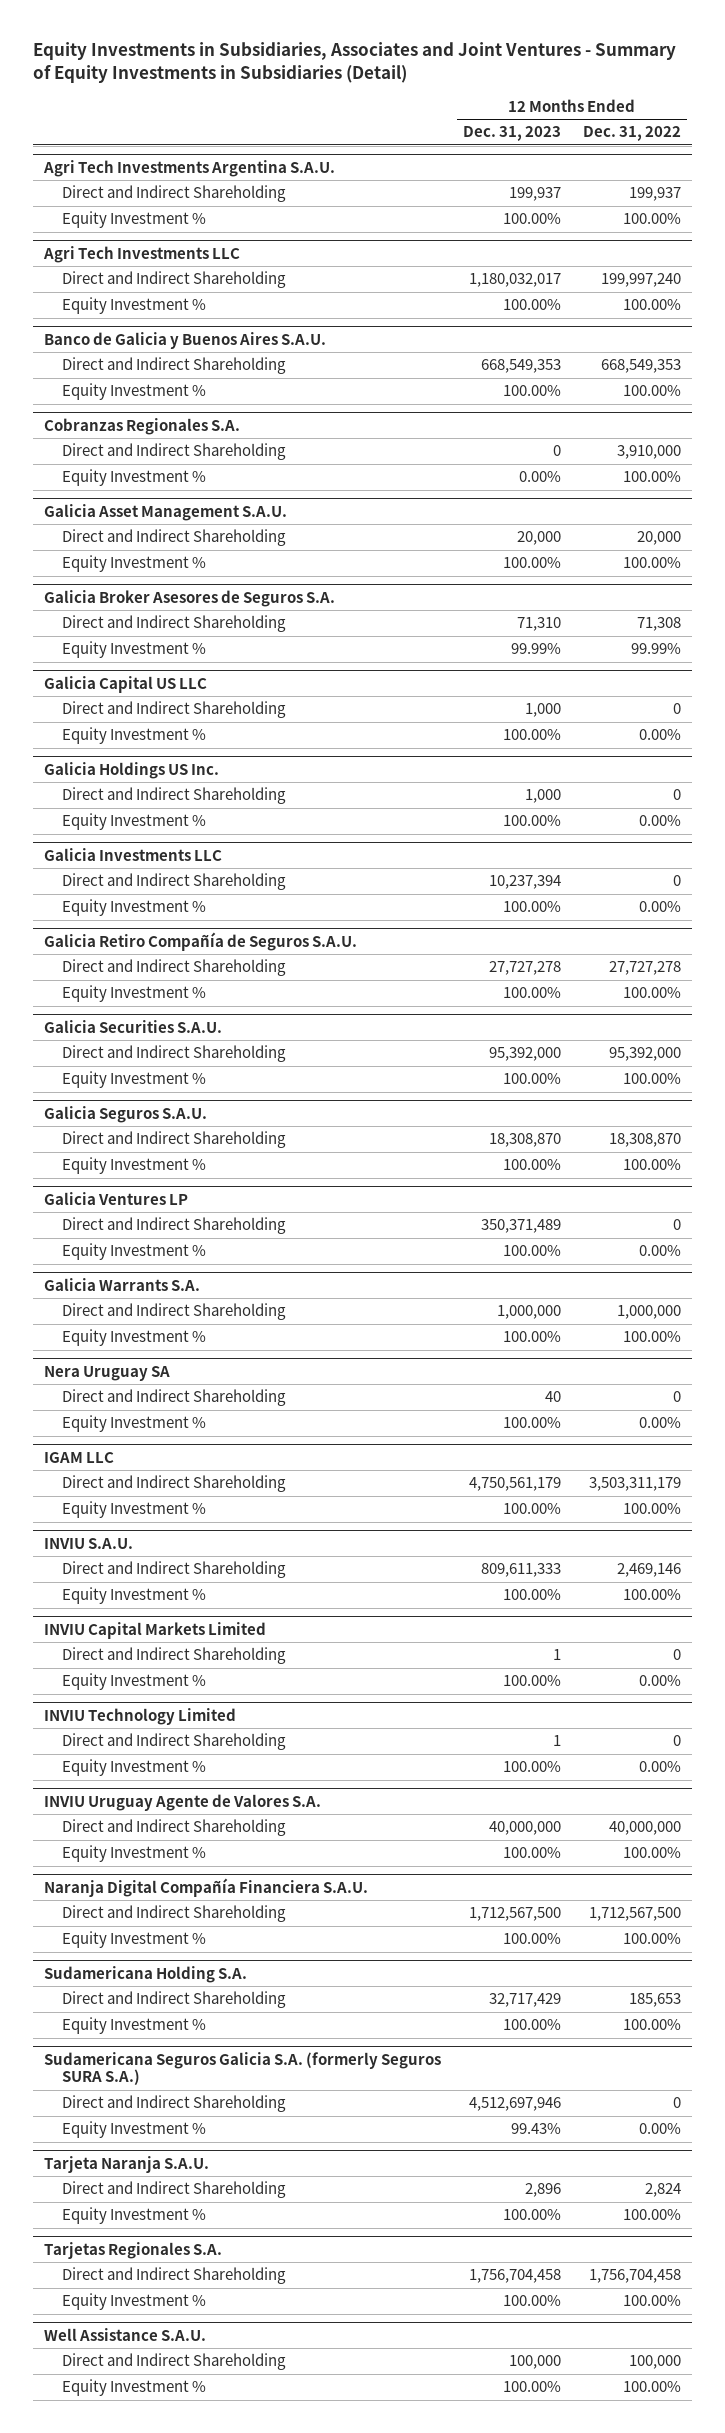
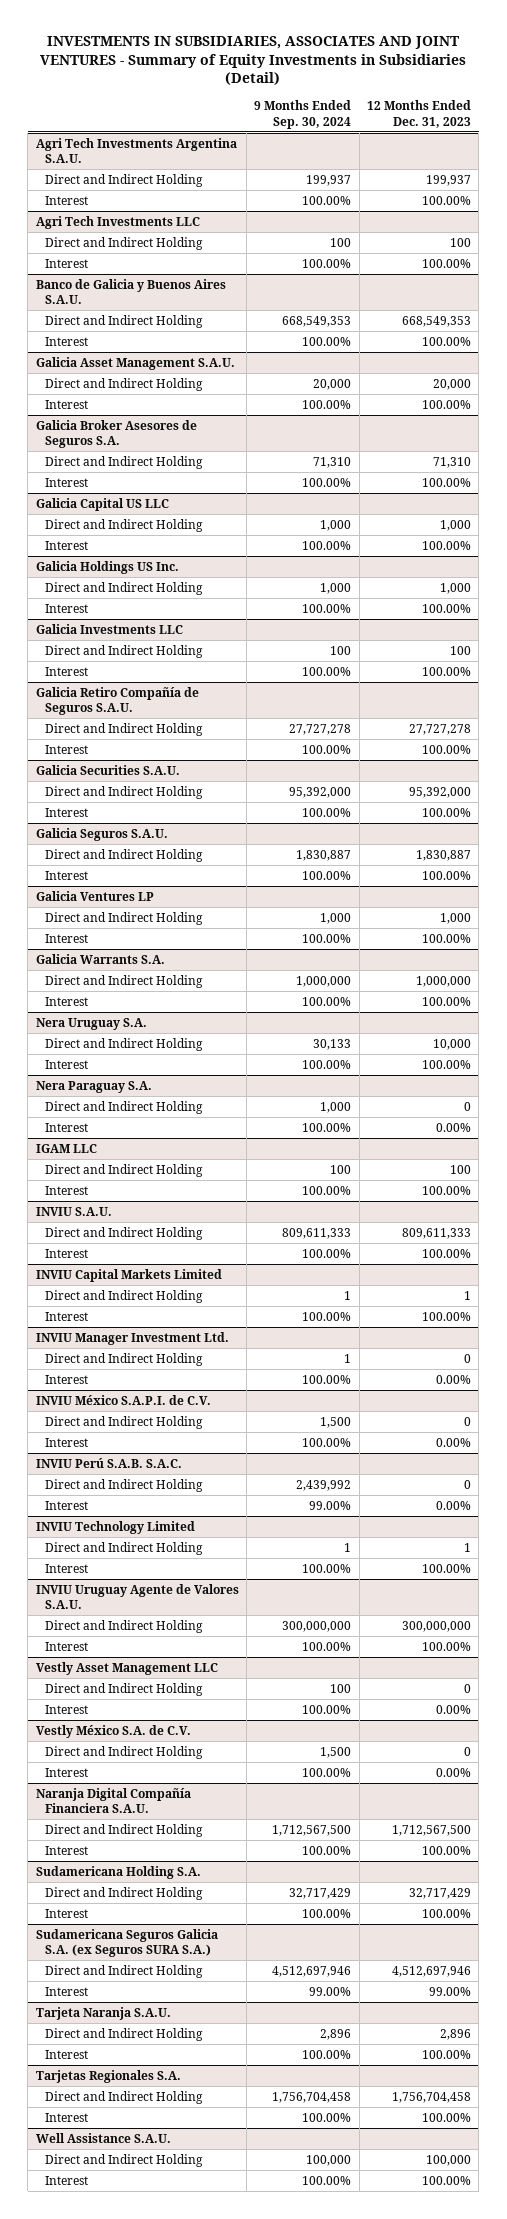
[32,41,676,83] Equity Investments in Subsidiaries, Associates and Joint Ventures - Summary of Equity Investments in Subsidiaries (Detail) -> [40,36,467,86] INVESTMENTS IN SUBSIDIARIES, ASSOCIATES AND JOINT VENTURES - Summary of Equity Investments in Subsidiaries (Detail)
[583,126,682,142] Dec. 31, 2022 -> none
none -> [254,100,352,129] 9 Months Ended Sep. 30, 2024
[62,185,287,203] Direct and Indirect Shareholding -> [45,173,204,187] Direct and Indirect Holding
[62,211,207,229] Equity Investment % -> [45,195,89,205] Interest
[62,271,287,289] Direct and Indirect Shareholding -> [45,236,204,250] Direct and Indirect Holding
[468,273,561,288] 1,180,032,017 -> [449,237,471,247] 100
[62,297,207,315] Equity Investment % -> [45,258,89,268] Interest
[43,417,240,435] Cobranzas Regionales S.A. -> none
[62,443,287,461] Direct and Indirect Shareholding -> none
[62,469,207,487] Equity Investment % -> none
[62,357,287,375] Direct and Indirect Shareholding -> [45,314,204,328] Direct and Indirect Holding
[62,383,207,401] Equity Investment % -> [45,336,89,346] Interest
[62,529,287,547] Direct and Indirect Shareholding -> [45,377,204,391] Direct and Indirect Holding
[62,555,207,573] Equity Investment % -> [45,399,89,409] Interest
[62,641,207,659] Equity Investment % -> none
[62,615,287,633] Direct and Indirect Shareholding -> [45,455,204,469] Direct and Indirect Holding
none -> [45,477,89,487] Interest
[62,701,287,719] Direct and Indirect Shareholding -> [45,518,204,532] Direct and Indirect Holding
[62,727,207,745] Equity Investment % -> [45,540,89,550] Interest
[62,787,287,805] Direct and Indirect Shareholding -> [45,581,204,595] Direct and Indirect Holding
[62,813,207,831] Equity Investment % -> [45,603,89,613] Interest
[62,873,287,891] Direct and Indirect Shareholding -> [45,644,204,658] Direct and Indirect Holding
[488,875,561,890] 10,237,394 -> [449,645,471,655] 100
[62,899,207,917] Equity Investment % -> [45,666,89,676] Interest
[62,959,287,977] Direct and Indirect Shareholding -> [45,722,204,736] Direct and Indirect Holding
[62,985,207,1003] Equity Investment % -> [45,744,89,754] Interest
[62,1045,287,1063] Direct and Indirect Shareholding -> [45,785,204,799] Direct and Indirect Holding
[62,1071,207,1089] Equity Investment % -> [45,807,89,817] Interest
[62,1131,287,1149] Direct and Indirect Shareholding -> [45,848,204,862] Direct and Indirect Holding
[488,1133,561,1148] 18,308,870 -> [415,849,471,861] 1,830,887
[62,1157,207,1175] Equity Investment % -> [45,870,89,880] Interest
[62,1217,287,1235] Direct and Indirect Shareholding -> [45,911,204,925] Direct and Indirect Holding
[480,1219,561,1234] 350,371,489 -> [439,912,471,924] 1,000
[62,1243,207,1261] Equity Investment % -> [45,933,89,943] Interest
[62,1303,287,1321] Direct and Indirect Shareholding -> [45,974,204,988] Direct and Indirect Holding
[62,1329,207,1347] Equity Investment % -> [45,996,89,1006] Interest
[43,1365,170,1381] Nera Uruguay SA -> [35,1017,147,1030] Nera Uruguay S.A.
[62,1389,287,1407] Direct and Indirect Shareholding -> [45,1037,204,1051] Direct and Indirect Holding
[544,1391,561,1403] 40 -> [432,1038,471,1050] 10,000
[62,1415,207,1433] Equity Investment % -> [45,1059,89,1069] Interest
none -> [35,1080,152,1093] Nera Paraguay S.A.
none -> [45,1100,204,1114] Direct and Indirect Holding
none -> [45,1122,89,1132] Interest
[62,1475,287,1493] Direct and Indirect Shareholding -> [45,1163,204,1177] Direct and Indirect Holding
[468,1477,561,1492] 4,750,561,179 -> [449,1164,471,1174] 100
[62,1501,207,1519] Equity Investment % -> [45,1185,89,1195] Interest
[62,1561,287,1579] Direct and Indirect Shareholding -> [45,1226,204,1240] Direct and Indirect Holding
[62,1587,207,1605] Equity Investment % -> [45,1248,89,1258] Interest
[62,1647,287,1665] Direct and Indirect Shareholding -> [45,1289,204,1303] Direct and Indirect Holding
[62,1673,207,1691] Equity Investment % -> [45,1311,89,1321] Interest
none -> [35,1331,229,1345] INVIU Manager Investment Ltd.
none -> [45,1352,204,1366] Direct and Indirect Holding
none -> [45,1374,89,1384] Interest
none -> [35,1394,211,1405] INVIU México S.A.P.I. de C.V.
none -> [45,1415,204,1429] Direct and Indirect Holding
none -> [45,1437,89,1447] Interest
none -> [35,1457,182,1468] INVIU Perú S.A.B. S.A.C.
none -> [45,1478,204,1492] Direct and Indirect Holding
none -> [45,1500,89,1510] Interest
[62,1733,287,1751] Direct and Indirect Shareholding -> [45,1541,204,1555] Direct and Indirect Holding
[62,1759,207,1777] Equity Investment % -> [45,1563,89,1573] Interest
[43,1793,321,1811] INVIU Uruguay Agente de Valores S.A. -> [35,1583,239,1610] INVIU Uruguay Agente de Valores S.A.U.
[62,1819,287,1837] Direct and Indirect Shareholding -> [45,1619,204,1633] Direct and Indirect Holding
[488,1821,561,1836] 40,000,000 -> [401,1620,471,1632] 300,000,000
[62,1845,207,1863] Equity Investment % -> [45,1641,89,1651] Interest
none -> [35,1661,218,1675] Vestly Asset Management LLC
none -> [45,1682,204,1696] Direct and Indirect Holding
none -> [45,1704,89,1714] Interest
none -> [35,1724,191,1738] Vestly México S.A. de C.V.
none -> [45,1745,204,1759] Direct and Indirect Holding
none -> [45,1767,89,1777] Interest
[62,1905,287,1923] Direct and Indirect Shareholding -> [45,1823,204,1837] Direct and Indirect Holding
[62,1931,207,1949] Equity Investment % -> [45,1845,89,1855] Interest
[62,2121,207,2139] Equity Investment % -> none
[62,1991,287,2009] Direct and Indirect Shareholding -> [45,1886,204,1900] Direct and Indirect Holding
[62,2017,207,2035] Equity Investment % -> [45,1908,89,1918] Interest
[43,2051,441,2086] Sudamericana Seguros Galicia S.A. (formerly Seguros SURA S.A.) -> [35,1928,218,1958] Sudamericana Seguros Galicia S.A. (ex Seguros SURA S.A.)
[62,2095,287,2113] Direct and Indirect Shareholding -> [45,1964,204,1978] Direct and Indirect Holding
none -> [45,1986,89,1996] Interest
[62,2181,287,2199] Direct and Indirect Shareholding -> [45,2027,204,2041] Direct and Indirect Holding
[62,2207,207,2225] Equity Investment % -> [45,2049,89,2059] Interest
[62,2267,287,2285] Direct and Indirect Shareholding -> [45,2090,204,2104] Direct and Indirect Holding
[62,2293,207,2311] Equity Investment % -> [45,2112,89,2122] Interest
[62,2353,287,2371] Direct and Indirect Shareholding -> [45,2153,204,2167] Direct and Indirect Holding
[62,2379,207,2397] Equity Investment % -> [45,2175,89,2185] Interest

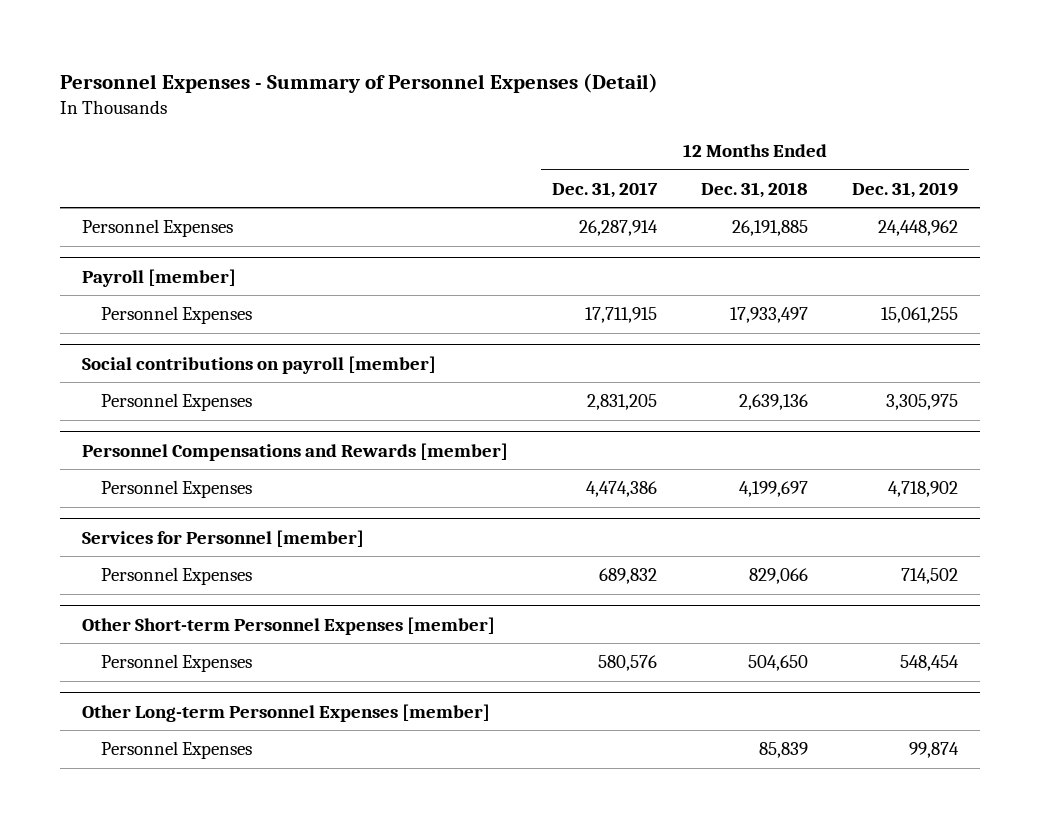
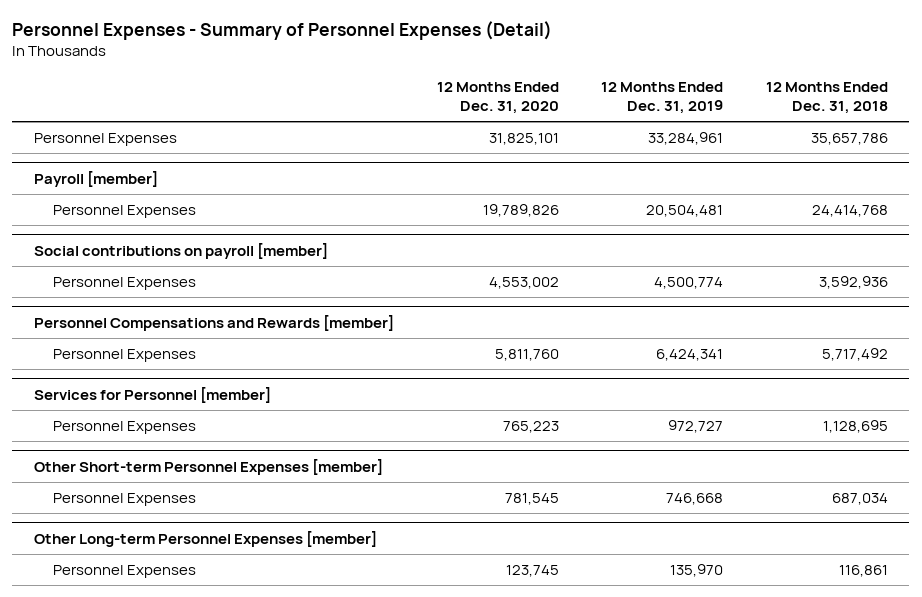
[552,181,659,198] Dec. 31, 2017 -> none
none -> [436,81,559,115] 12 Months Ended Dec. 31, 2020
[732,220,809,237] 26,191,885 -> [811,132,889,145] 35,657,786
[878,220,959,237] 24,448,962 -> [648,131,724,145] 33,284,961
[730,307,809,324] 17,933,497 -> [812,204,889,217] 24,414,768
[881,307,959,324] 15,061,255 -> [646,204,724,217] 20,504,481
[739,394,809,411] 2,639,136 -> [819,275,889,289] 3,592,936
[886,394,959,411] 3,305,975 -> [654,276,724,289] 4,500,774
[739,481,809,498] 4,199,697 -> [822,347,889,361] 5,717,492
[888,481,959,498] 4,718,902 -> [656,348,724,361] 6,424,341
[749,568,809,585] 829,066 -> [823,419,889,433] 1,128,695
[901,568,959,585] 714,502 -> [668,419,724,433] 972,727
[748,655,809,672] 504,650 -> [832,492,889,505] 687,034
[900,655,960,672] 548,454 -> [666,492,724,505] 746,668
[759,742,809,759] 85,839 -> [839,564,889,577] 116,861
[909,742,960,759] 99,874 -> [670,563,724,577] 135,970

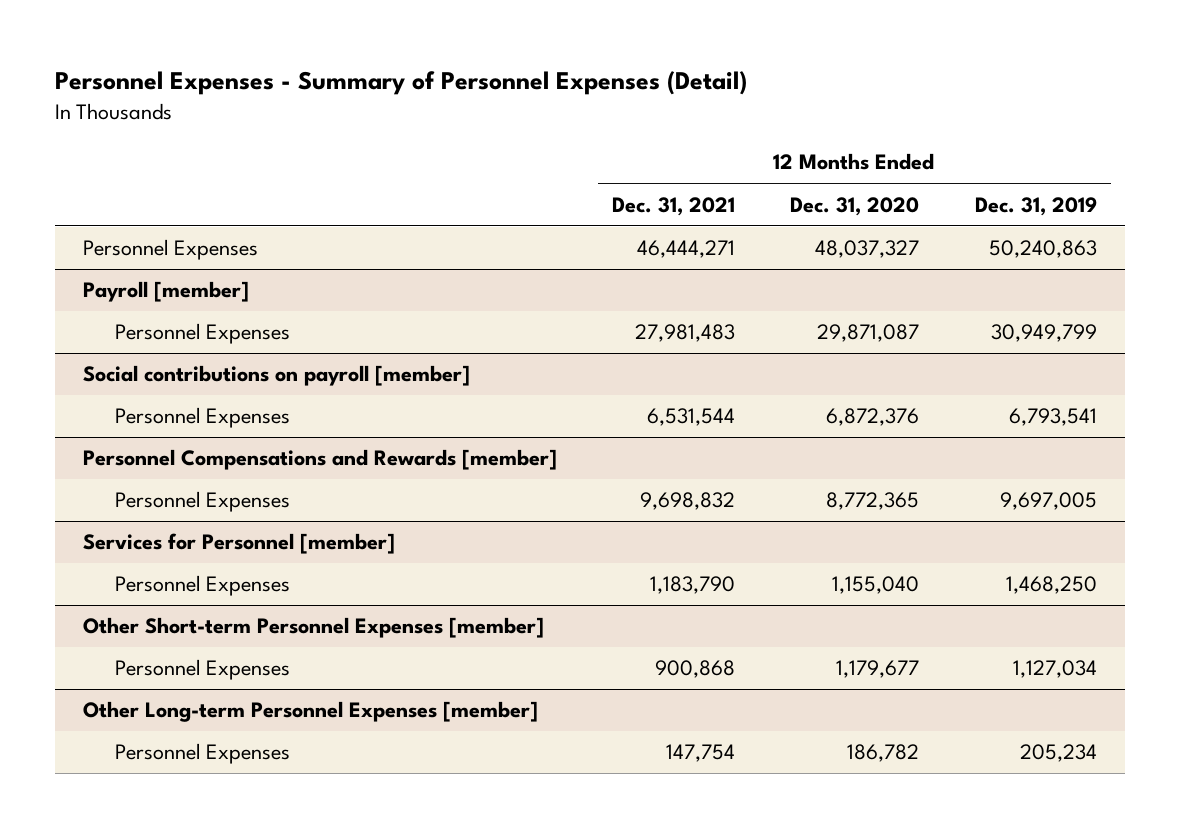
[766,81,889,115] 12 Months Ended Dec. 31, 2018 -> none
none -> [612,196,736,216] Dec. 31, 2021
[488,132,559,145] 31,825,101 -> [815,240,920,259] 48,037,327
[648,131,724,145] 33,284,961 -> [988,240,1097,259] 50,240,863
[482,203,559,217] 19,789,826 -> [817,324,920,343] 29,871,087
[646,204,724,217] 20,504,481 -> [990,324,1097,343] 30,949,799
[488,276,559,289] 4,553,002 -> [826,408,920,427] 6,872,376
[654,276,724,289] 4,500,774 -> [1008,408,1097,427] 6,793,541
[494,348,559,361] 5,811,760 -> [826,492,920,511] 8,772,365
[656,348,724,361] 6,424,341 -> [999,492,1097,511] 9,697,005
[502,420,559,433] 765,223 -> [832,576,920,595] 1,155,040
[668,419,724,433] 972,727 -> [1005,576,1097,595] 1,468,250
[504,492,559,505] 781,545 -> [836,660,920,679] 1,179,677
[666,492,724,505] 746,668 -> [1012,660,1097,679] 1,127,034
[505,564,559,577] 123,745 -> [847,744,920,763] 186,782
[670,563,724,577] 135,970 -> [1019,744,1097,763] 205,234

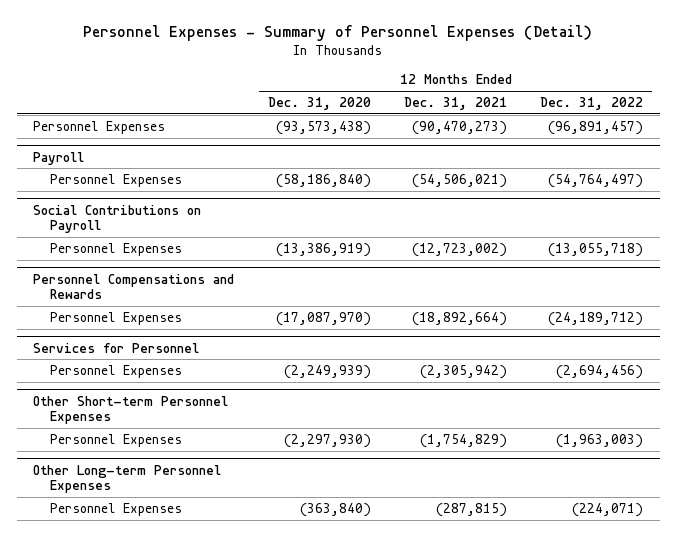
[974,196,1097,216] Dec. 31, 2019 -> none
none -> [540,96,644,110] Dec. 31, 2022
[637,240,736,259] 46,444,271 -> [412,120,508,135] (90,470,273)
[815,240,920,259] 48,037,327 -> [275,120,371,135] (93,573,438)
[82,281,249,303] Payroll [member] -> [33,151,85,165] Payroll
[635,324,736,343] 27,981,483 -> [412,173,508,188] (54,506,021)
[817,324,920,343] 29,871,087 -> [275,173,371,188] (58,186,840)
[82,365,470,387] Social contributions on payroll [member] -> [33,204,202,233] Social Contributions on Payroll
[647,408,736,427] 6,531,544 -> [412,242,508,257] (12,723,002)
[826,408,920,427] 6,872,376 -> [275,242,371,257] (13,386,919)
[82,449,557,471] Personnel Compensations and Rewards [member] -> [33,273,235,299] Personnel Compensations and Rewards
[640,492,736,511] 9,698,832 -> [412,311,508,326] (18,892,664)
[826,492,920,511] 8,772,365 -> [275,311,371,326] (17,087,970)
[82,533,395,555] Services for Personnel [member] -> [33,342,200,353] Services for Personnel
[650,576,736,595] 1,183,790 -> [420,364,508,379] (2,305,942)
[832,576,920,595] 1,155,040 -> [283,364,371,379] (2,249,939)
[82,617,544,639] Other Short-term Personnel Expenses [member] -> [33,395,229,424] Other Short-term Personnel Expenses
[655,660,736,679] 900,868 -> [420,433,508,448] (1,754,829)
[836,660,920,679] 1,179,677 -> [283,433,371,448] (2,297,930)
[82,701,538,723] Other Long-term Personnel Expenses [member] -> [33,464,222,493] Other Long-term Personnel Expenses
[666,744,736,763] 147,754 -> [436,502,508,517] (287,815)
[847,744,920,763] 186,782 -> [299,502,371,517] (363,840)

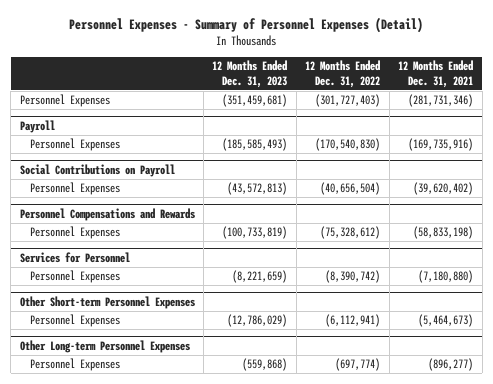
[267,96,371,110] Dec. 31, 2020 -> none
none -> [212,59,288,88] 12 Months Ended Dec. 31, 2023
[412,120,508,135] (90,470,273) -> [408,94,474,108] (281,731,346)
[548,120,644,135] (96,891,457) -> [315,94,381,108] (301,727,403)
[412,173,508,188] (54,506,021) -> [408,138,474,152] (169,735,916)
[548,173,644,188] (54,764,497) -> [315,138,381,152] (170,540,830)
[412,242,508,257] (12,723,002) -> [413,182,474,196] (39,620,402)
[548,242,644,257] (13,055,718) -> [320,182,381,196] (40,656,504)
[412,311,508,326] (18,892,664) -> [413,226,474,240] (58,833,198)
[548,311,644,326] (24,189,712) -> [320,226,381,240] (75,328,612)
[420,364,508,379] (2,305,942) -> [418,270,474,284] (7,180,880)
[556,364,644,379] (2,694,456) -> [325,270,381,284] (8,390,742)
[420,433,508,448] (1,754,829) -> [418,314,474,328] (5,464,673)
[556,433,644,448] (1,963,003) -> [325,314,381,328] (6,112,941)
[436,502,508,517] (287,815) -> [428,358,474,372] (896,277)
[572,502,644,517] (224,071) -> [335,358,381,372] (697,774)

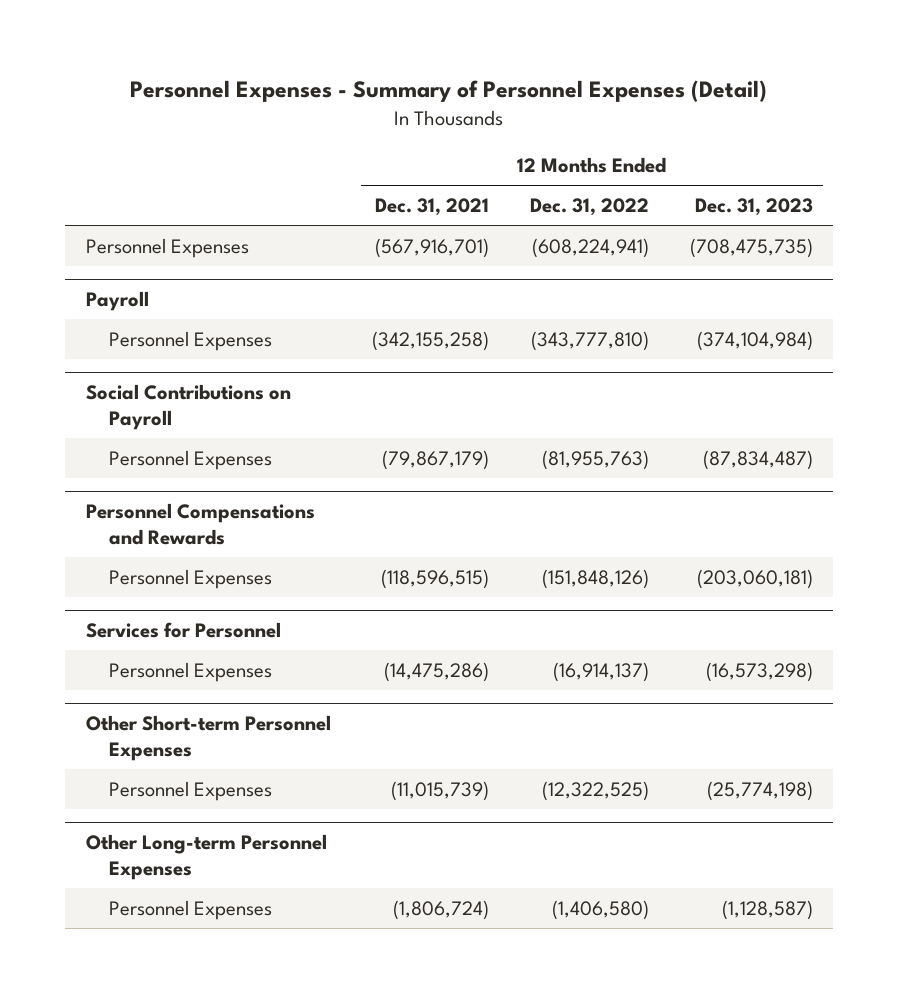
[222,94,288,108] (351,459,681) -> [689,237,813,258] (708,475,735)
[315,94,381,108] (301,727,403) -> [531,237,649,258] (608,224,941)
[408,94,474,108] (281,731,346) -> [374,237,489,258] (567,916,701)
[222,138,288,152] (185,585,493) -> [696,330,813,351] (374,104,984)
[315,138,381,152] (170,540,830) -> [530,330,649,351] (343,777,810)
[408,138,474,152] (169,735,916) -> [371,330,489,351] (342,155,258)
[227,182,288,196] (43,572,813) -> [702,449,813,470] (87,834,487)
[320,182,381,196] (40,656,504) -> [541,449,649,470] (81,955,763)
[413,182,474,196] (39,620,402) -> [381,449,489,470] (79,867,179)
[222,226,288,240] (100,733,819) -> [696,568,813,589] (203,060,181)
[320,226,381,240] (75,328,612) -> [541,568,649,589] (151,848,126)
[413,226,474,240] (58,833,198) -> [380,568,489,589] (118,596,515)
[232,270,288,284] (8,221,659) -> [705,661,813,682] (16,573,298)
[325,270,381,284] (8,390,742) -> [552,661,649,682] (16,914,137)
[418,270,474,284] (7,180,880) -> [383,661,489,682] (14,475,286)
[227,314,288,328] (12,786,029) -> [706,780,813,801] (25,774,198)
[325,314,381,328] (6,112,941) -> [541,780,649,801] (12,322,525)
[418,314,474,328] (5,464,673) -> [390,780,489,801] (11,015,739)
[242,358,288,372] (559,868) -> [721,899,813,920] (1,128,587)
[335,358,381,372] (697,774) -> [551,899,649,920] (1,406,580)
[428,358,474,372] (896,277) -> [392,899,489,920] (1,806,724)

